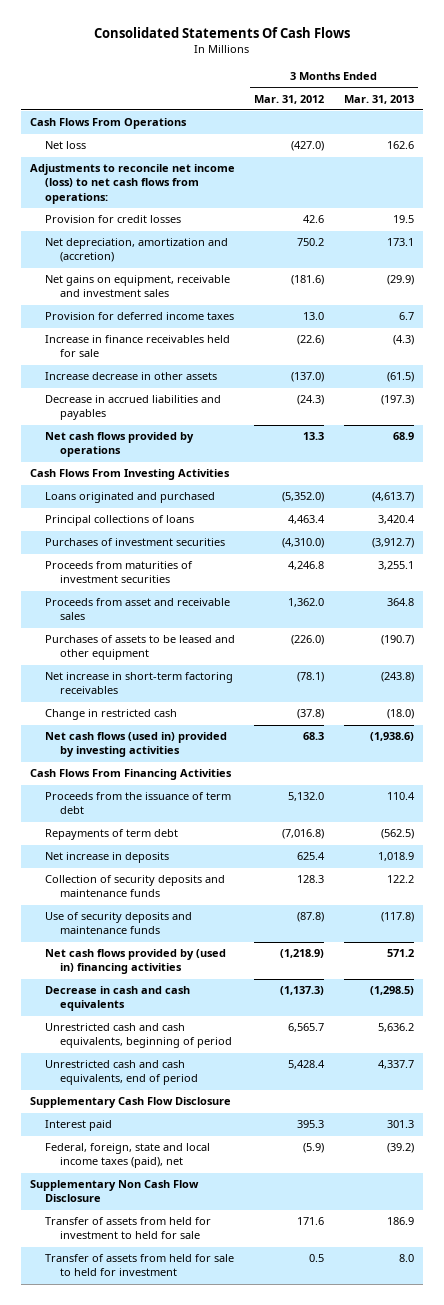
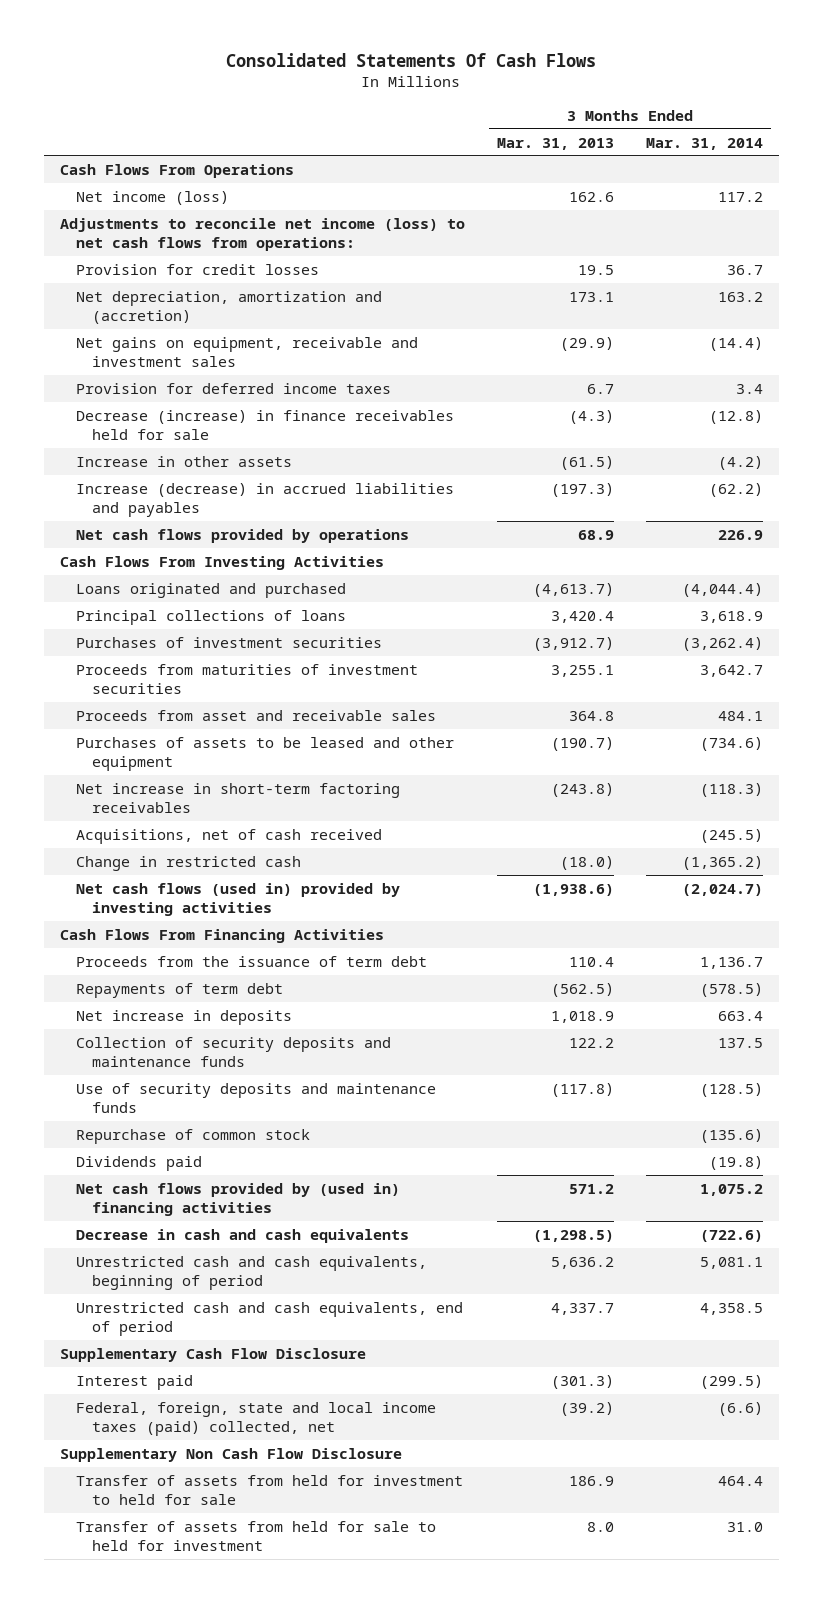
[254,94,325,104] Mar. 31, 2012 -> none
none -> [645,137,763,150] Mar. 31, 2014
[45,141,87,150] Net loss -> [75,190,229,205] Net income (loss)
[45,335,231,358] Increase in finance receivables held for sale -> [75,409,454,440] Decrease (increase) in finance receivables held for sale
[45,372,218,381] Increase decrease in other assets -> [75,455,292,467] Increase in other assets
[45,395,222,421] Decrease in accrued liabilities and payables -> [75,482,454,517] Increase (decrease) in accrued liabilities and payables
none -> [75,828,382,844] Acquisitions, net of cash received
none -> [75,1128,310,1144] Repurchase of common stock
none -> [75,1155,202,1171] Dividends paid
[386,1120,414,1129] 301.3 -> [550,1374,614,1389] (301.3)
[45,1143,211,1169] Federal, foreign, state and local income taxes (paid), net -> [75,1401,436,1436] Federal, foreign, state and local income taxes (paid) collected, net

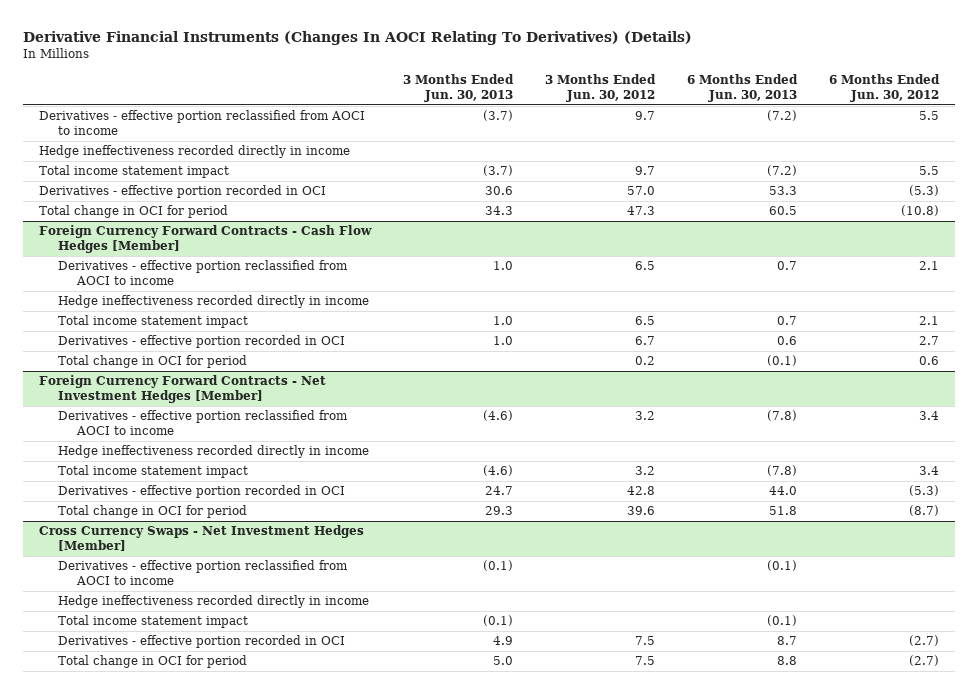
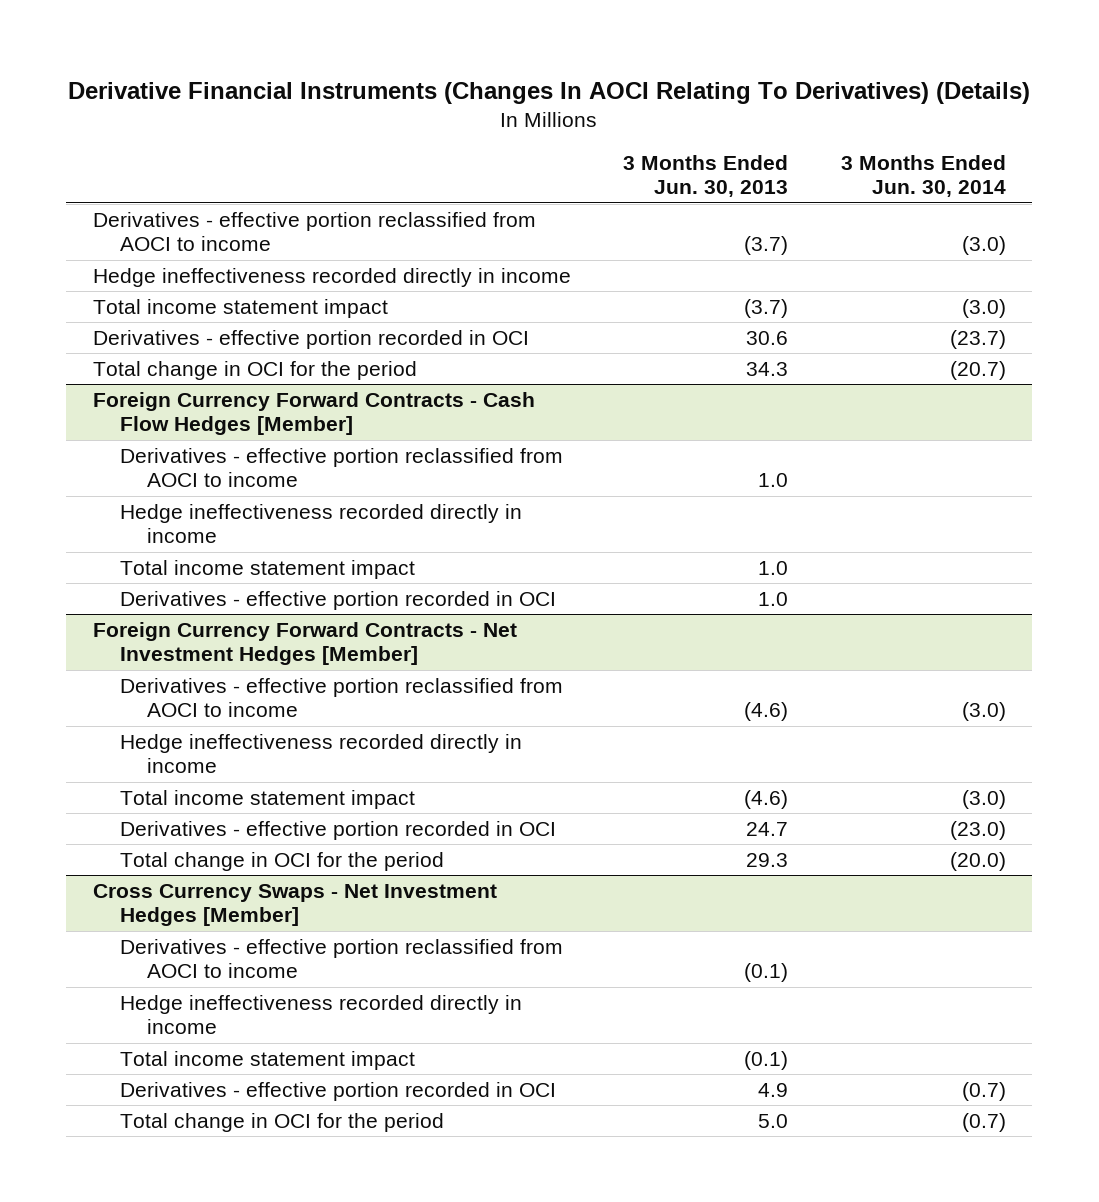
[544,74,656,102] 3 Months Ended Jun. 30, 2012 -> none
[686,74,798,102] 6 Months Ended Jun. 30, 2013 -> none
[828,74,940,102] 6 Months Ended Jun. 30, 2012 -> none
none -> [841,155,1007,198] 3 Months Ended Jun. 30, 2014
[38,205,228,219] Total change in OCI for period -> [92,360,417,380] Total change in OCI for the period
[57,355,247,369] Total change in OCI for period -> none
[57,505,247,519] Total change in OCI for period -> [119,851,444,871] Total change in OCI for the period
[57,655,247,669] Total change in OCI for period -> [119,1112,444,1132] Total change in OCI for the period

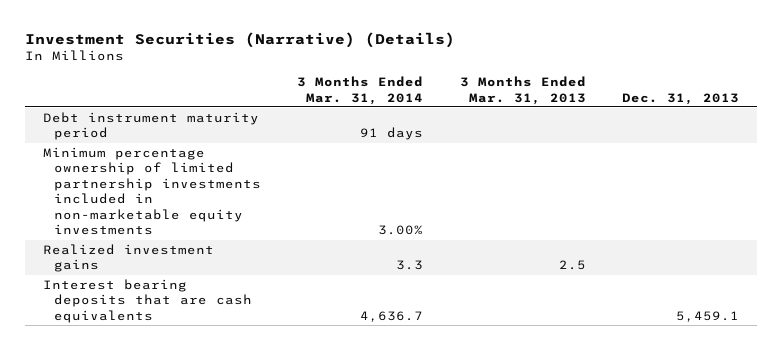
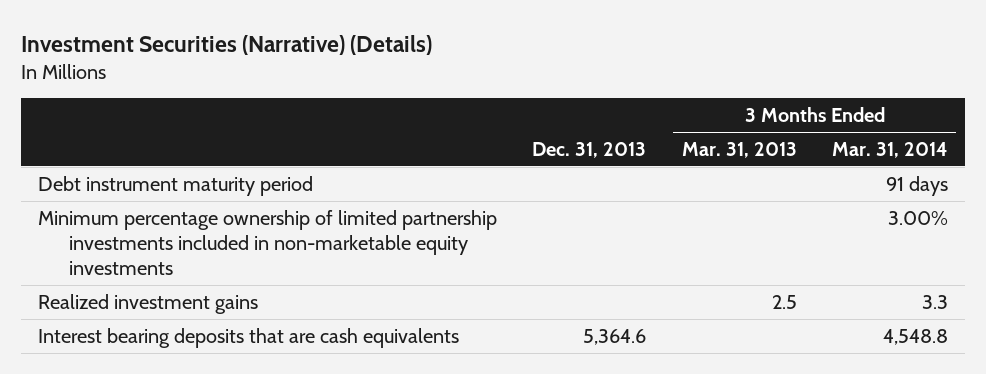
[360,310,424,322] 4,636.7 -> [882,328,948,345] 4,548.8
[676,310,740,322] 5,459.1 -> [583,328,647,345] 5,364.6

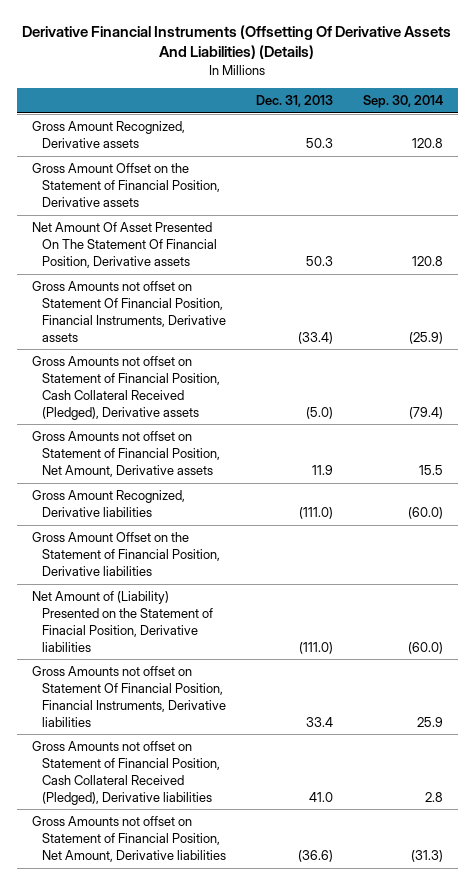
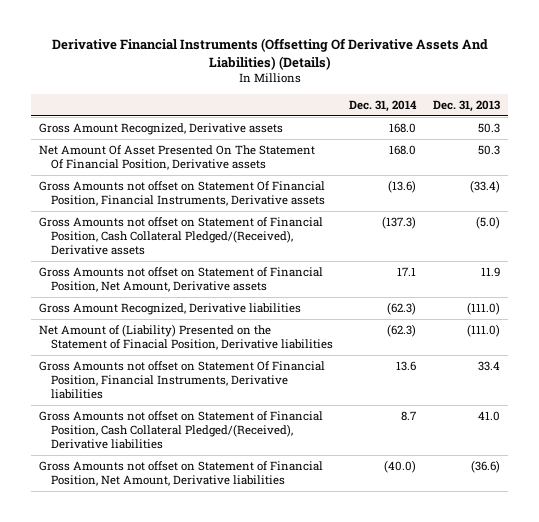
[362,95,443,109] Sep. 30, 2014 -> none
none -> [349,99,418,112] Dec. 31, 2014
[31,163,220,207] Gross Amount Offset on the Statement of Financial Position, Derivative assets -> none
[31,356,220,420] Gross Amounts not offset on Statement of Financial Position, Cash Collateral Received (Pledged), Derivative assets -> [39,217,324,255] Gross Amounts not offset on Statement of Financial Position, Cash Collateral Pledged/(Received), Derivative assets
[31,532,220,576] Gross Amount Offset on the Statement of Financial Position, Derivative liabilities -> none
[31,741,220,805] Gross Amounts not offset on Statement of Financial Position, Cash Collateral Received (Pledged), Derivative liabilities -> [39,411,324,449] Gross Amounts not offset on Statement of Financial Position, Cash Collateral Pledged/(Received), Derivative liabilities

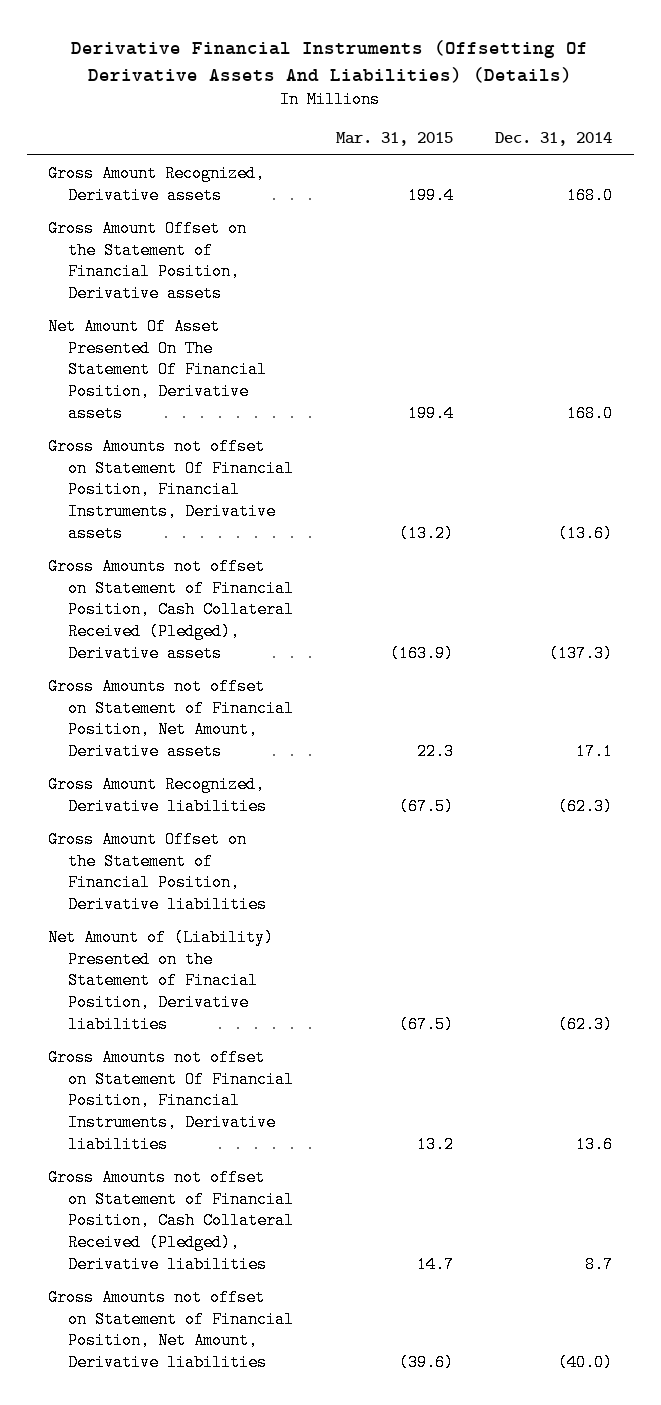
[432,99,500,112] Dec. 31, 2013 -> none
none -> [335,132,453,147] Mar. 31, 2015
none -> [48,219,248,303] Gross Amount Offset on the Statement of Financial Position, Derivative assets
[39,217,324,255] Gross Amounts not offset on Statement of Financial Position, Cash Collateral Pledged/(Received), Derivative assets -> [48,557,294,662] Gross Amounts not offset on Statement of Financial Position, Cash Collateral Received (Pledged), Derivative assets
none -> [48,830,267,914] Gross Amount Offset on the Statement of Financial Position, Derivative liabilities
[39,411,324,449] Gross Amounts not offset on Statement of Financial Position, Cash Collateral Pledged/(Received), Derivative liabilities -> [48,1168,294,1273] Gross Amounts not offset on Statement of Financial Position, Cash Collateral Received (Pledged), Derivative liabilities

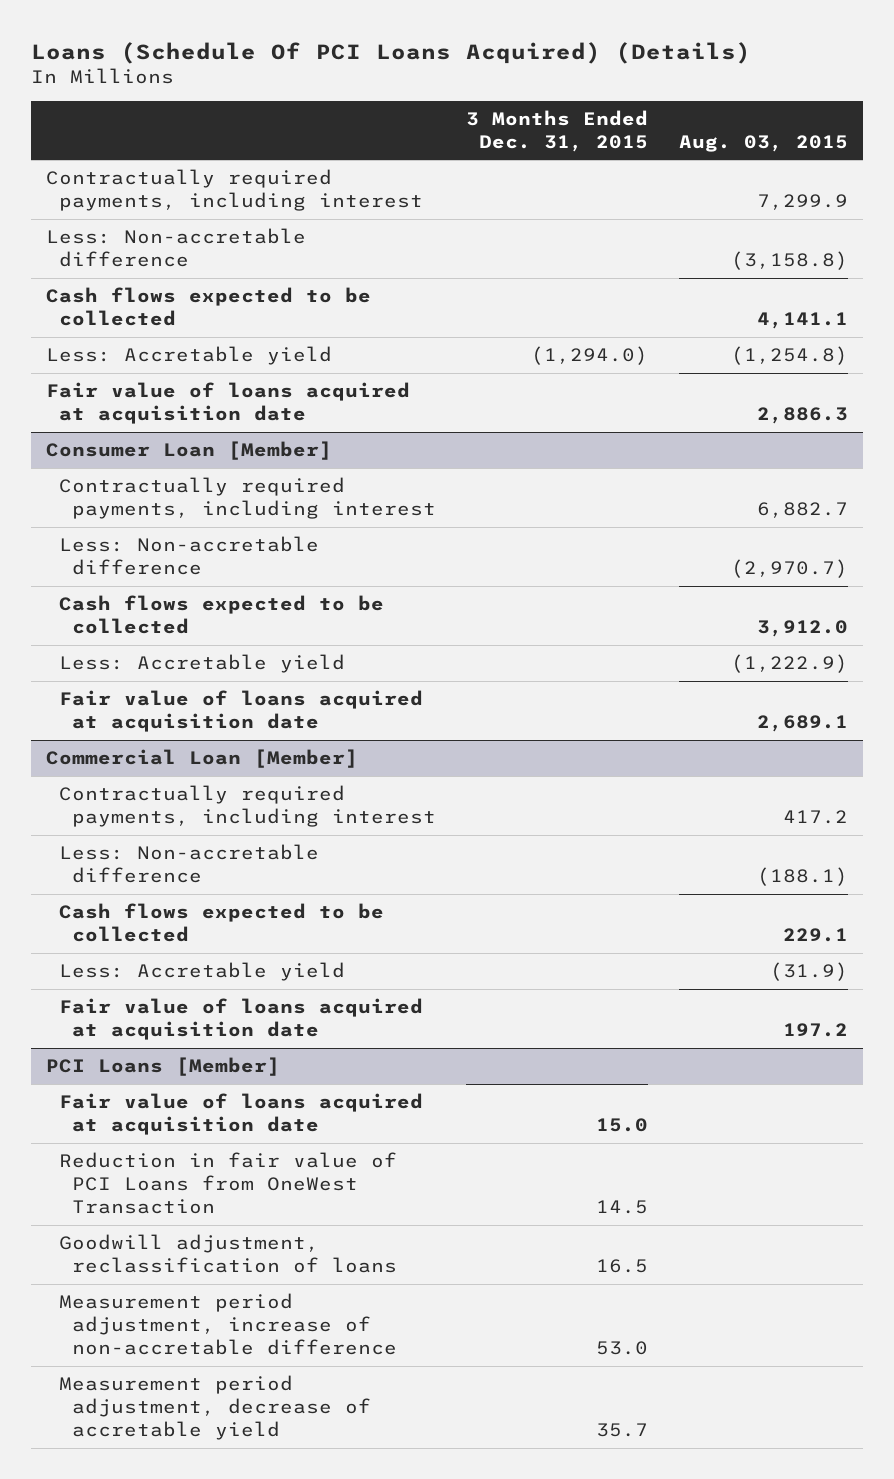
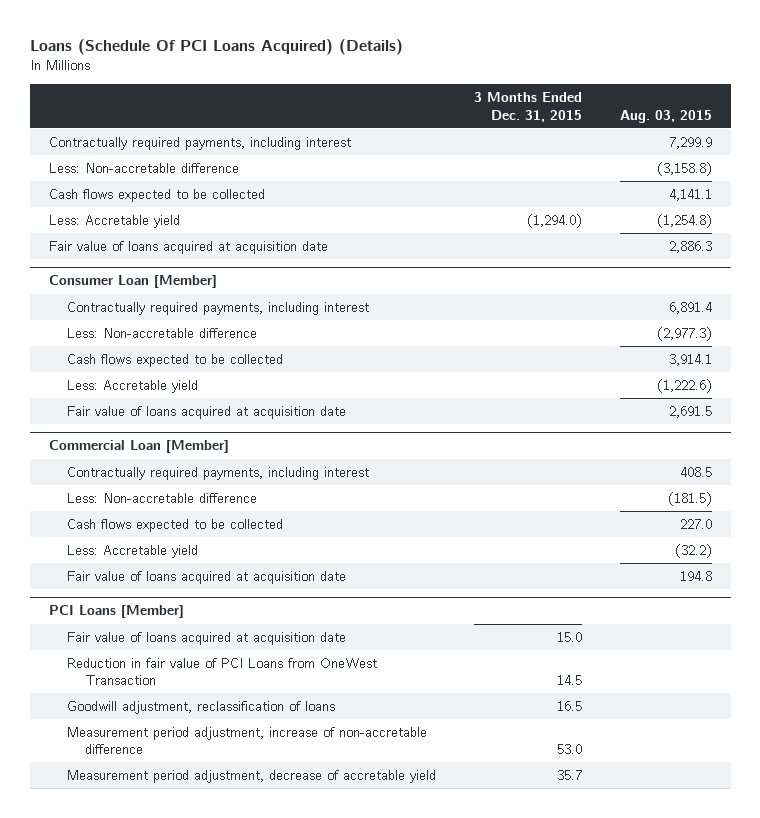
[756,502,848,519] 6,882.7 -> [668,301,712,314] 6,891.4
[730,559,848,579] (2,970.7) -> [656,326,712,341] (2,977.3)
[756,620,848,638] 3,912.0 -> [668,353,712,366] 3,914.1
[730,654,848,674] (1,222.9) -> [656,378,712,393] (1,222.6)
[756,715,848,733] 2,689.1 -> [668,405,712,418] 2,691.5
[782,810,848,825] 417.2 -> [679,466,712,477] 408.5
[756,867,848,887] (188.1) -> [667,491,712,506] (181.5)
[782,928,848,943] 229.1 -> [679,518,712,529] 227.0
[769,962,848,982] (31.9) -> [674,543,712,558] (32.2)
[782,1023,848,1038] 197.2 -> [679,570,712,581] 194.8

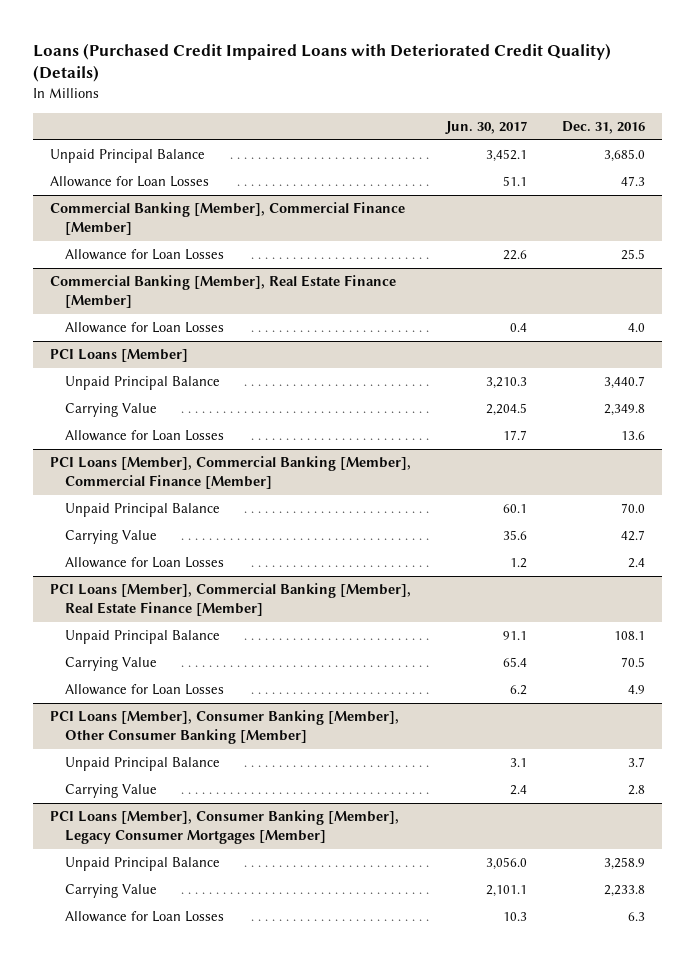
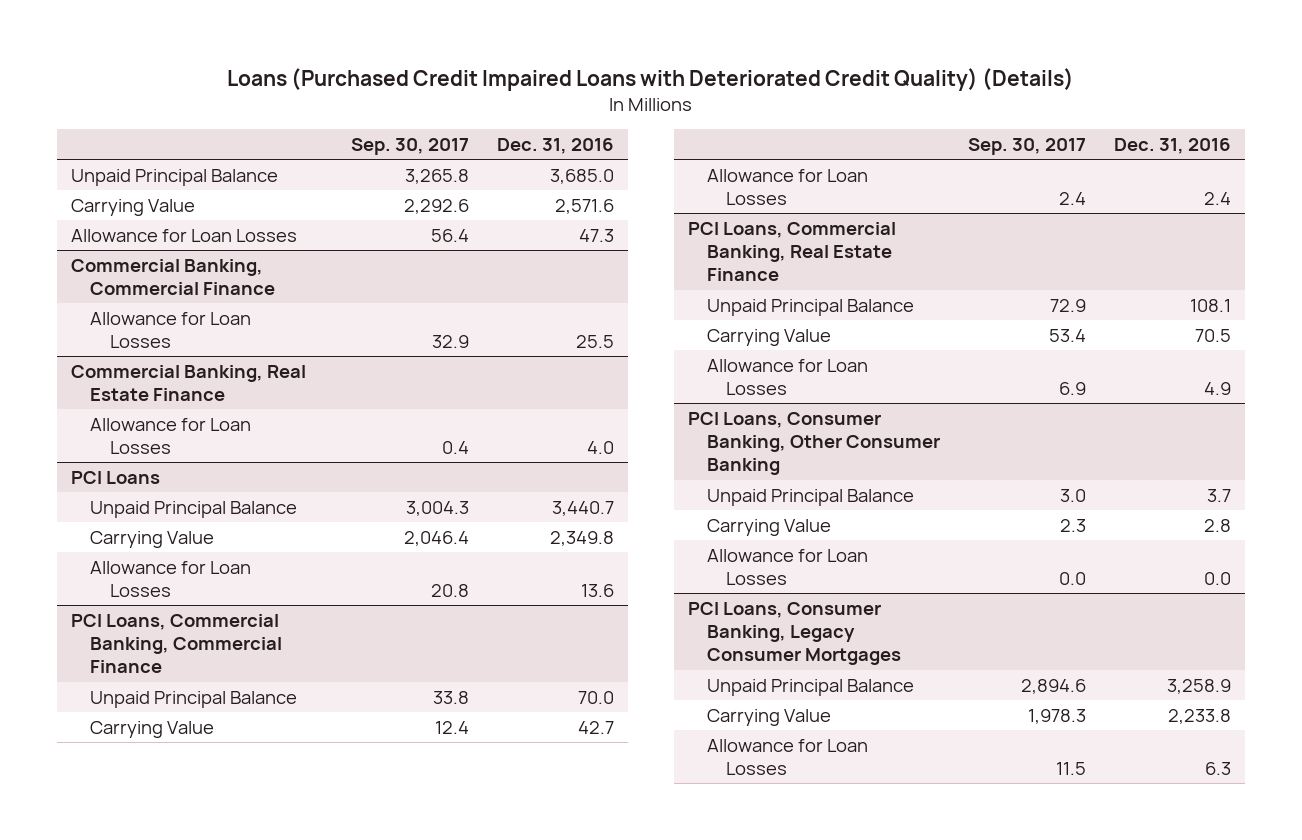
[445,120,528,134] Jun. 30, 2017 -> none
none -> [351,137,470,155] Sep. 30, 2017
none -> [71,198,196,216] Carrying Value
[50,202,406,235] Commercial Banking [Member], Commercial Finance [Member] -> [71,258,276,296] Commercial Banking, Commercial Finance
[50,275,397,308] Commercial Banking [Member], Real Estate Finance [Member] -> [71,364,307,402] Commercial Banking, Real Estate Finance
[50,349,189,363] PCI Loans [Member] -> [71,470,161,484] PCI Loans
[50,456,412,489] PCI Loans [Member], Commercial Banking [Member], Commercial Finance [Member] -> [71,613,283,674] PCI Loans, Commercial Banking, Commercial Finance
[50,583,412,616] PCI Loans [Member], Commercial Banking [Member], Real Estate Finance [Member] -> [687,221,896,282] PCI Loans, Commercial Banking, Real Estate Finance
[50,710,400,744] PCI Loans [Member], Consumer Banking [Member], Other Consumer Banking [Member] -> [687,411,940,476] PCI Loans, Consumer Banking, Other Consumer Banking
none -> [706,548,868,586] Allowance for Loan Losses
[50,810,400,844] PCI Loans [Member], Consumer Banking [Member], Legacy Consumer Mortgages [Member] -> [687,601,901,666] PCI Loans, Consumer Banking, Legacy Consumer Mortgages

